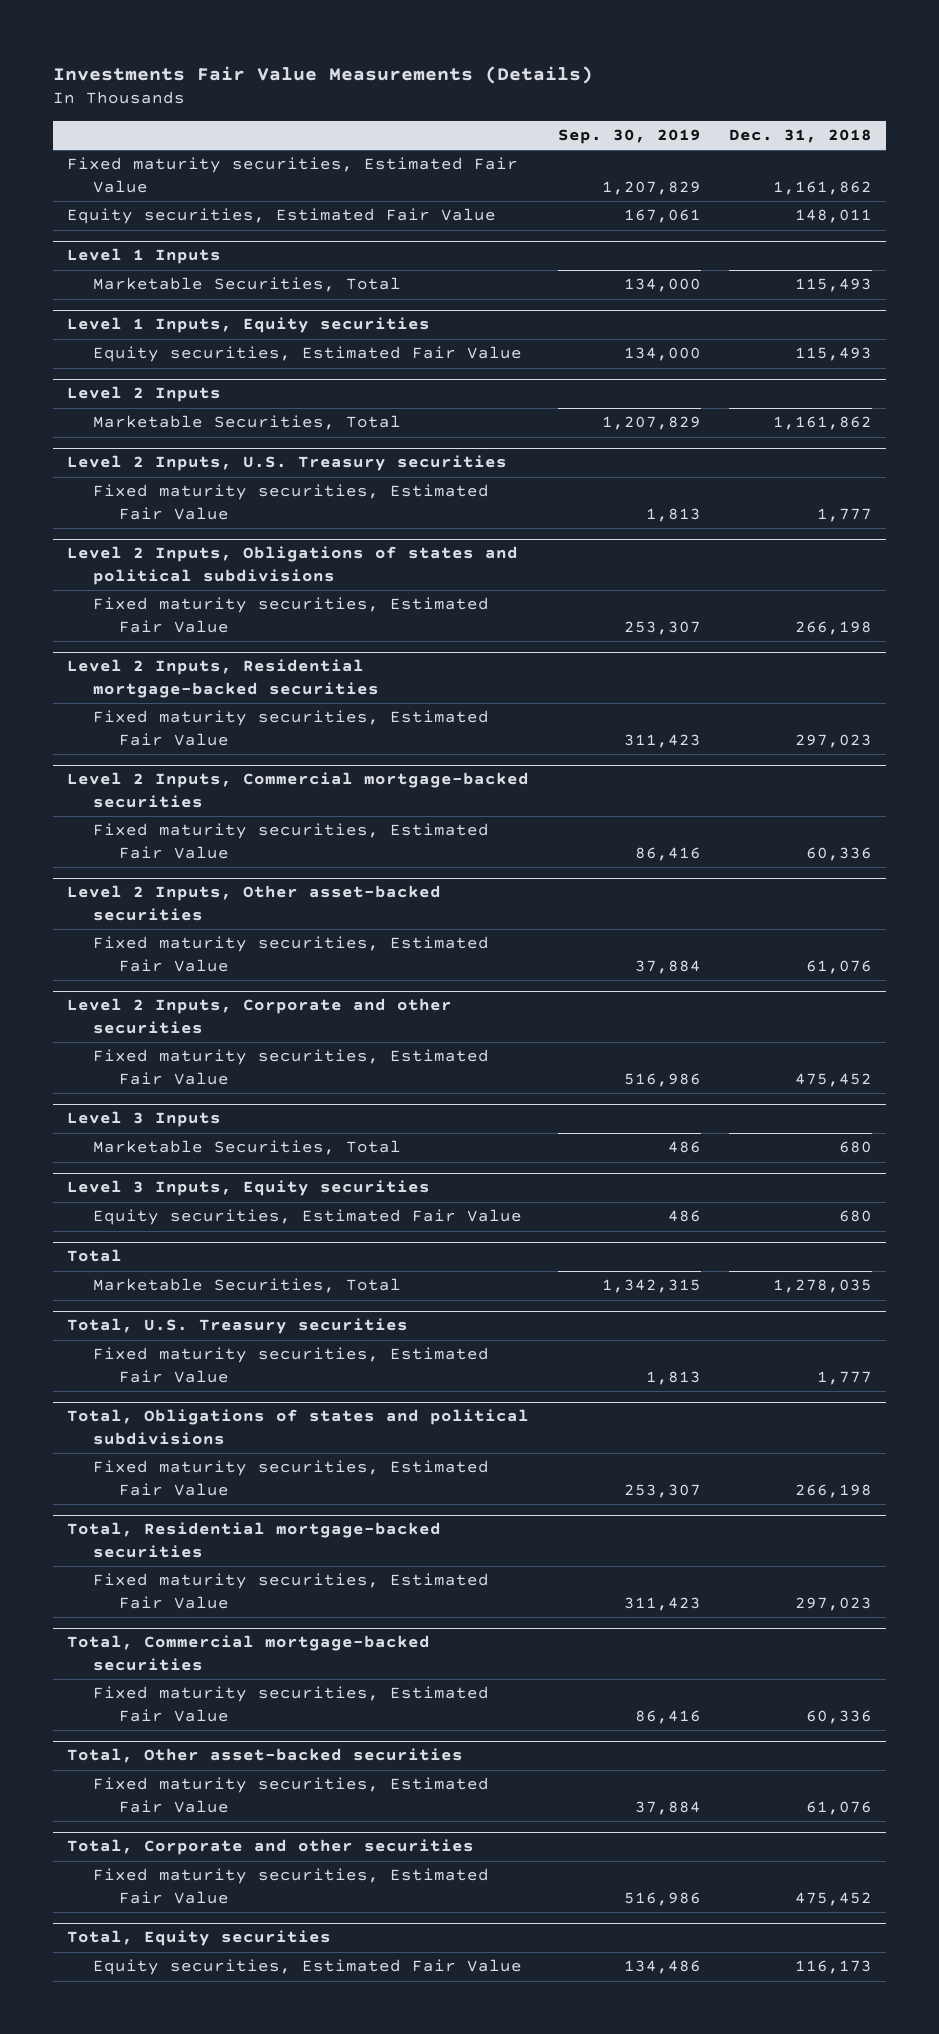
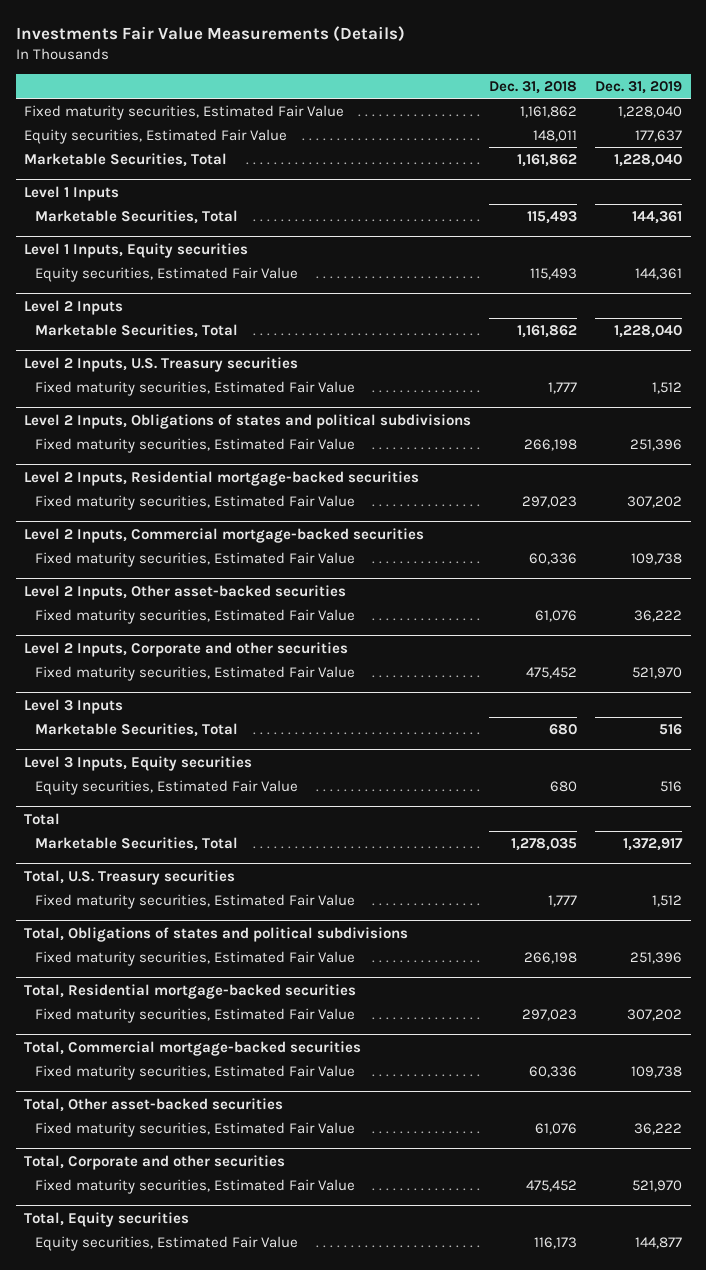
[557,128,701,144] Sep. 30, 2019 -> none
none -> [594,80,682,94] Dec. 31, 2019
none -> [24,152,228,167] Marketable Securities, Total

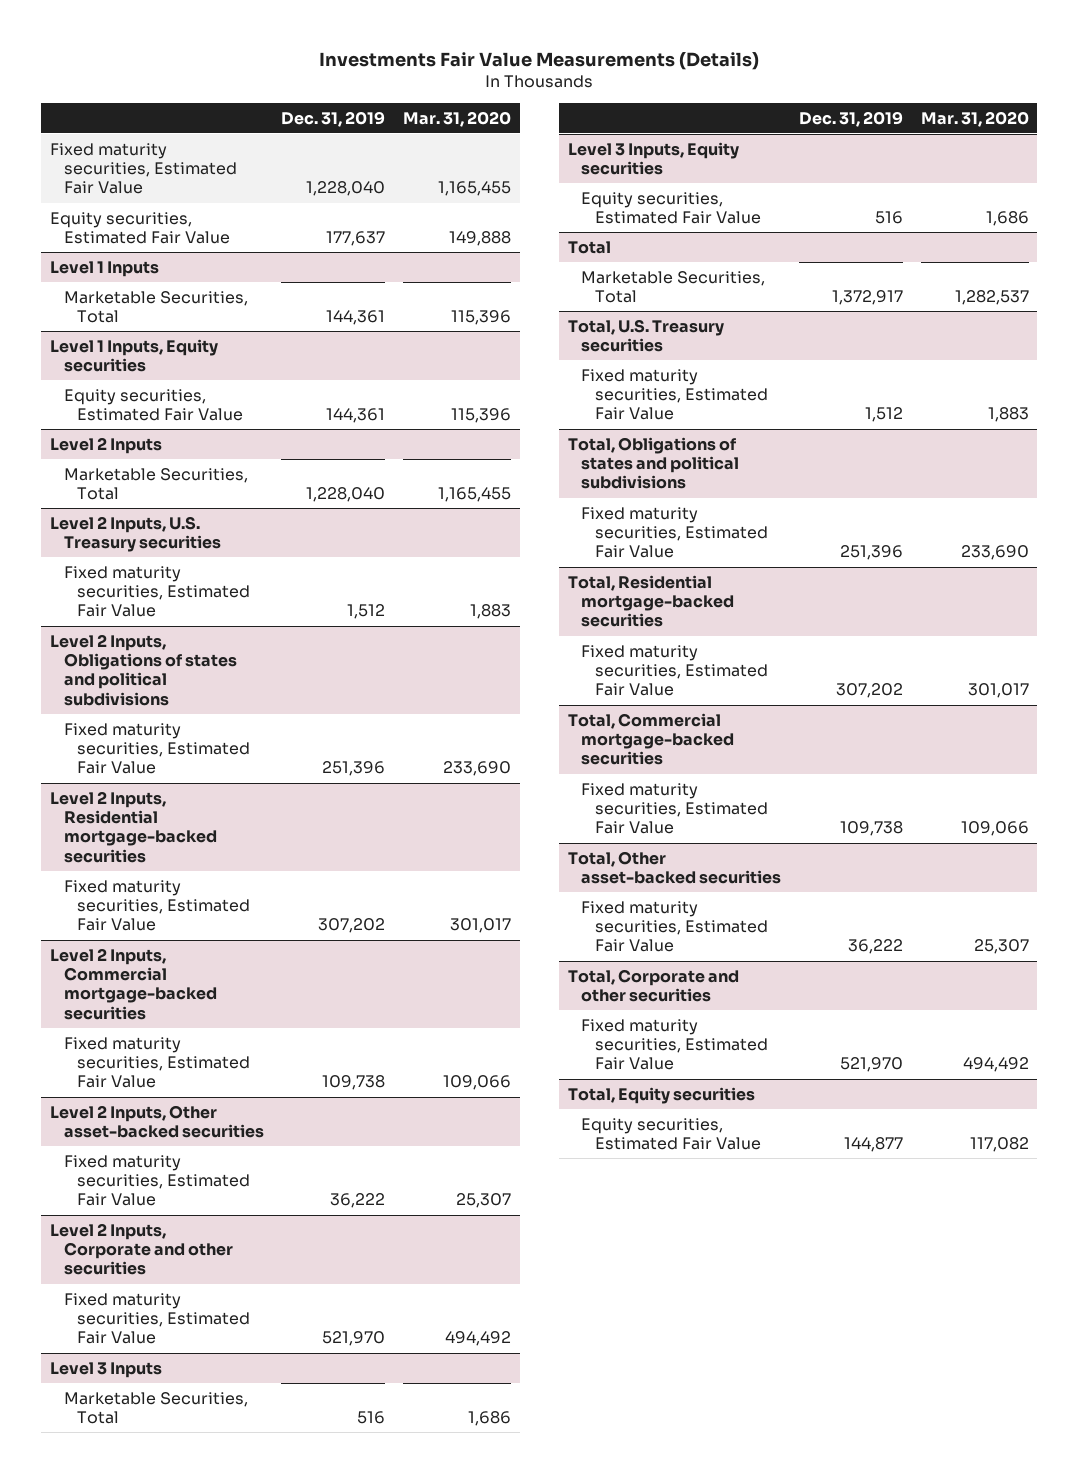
[489,80,578,94] Dec. 31, 2018 -> none
none -> [402,110,511,127] Mar. 31, 2020
[24,152,228,167] Marketable Securities, Total -> none

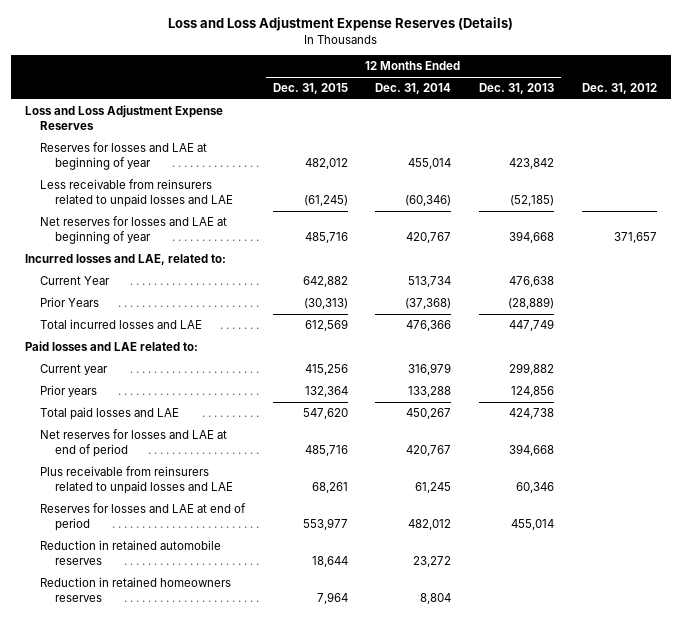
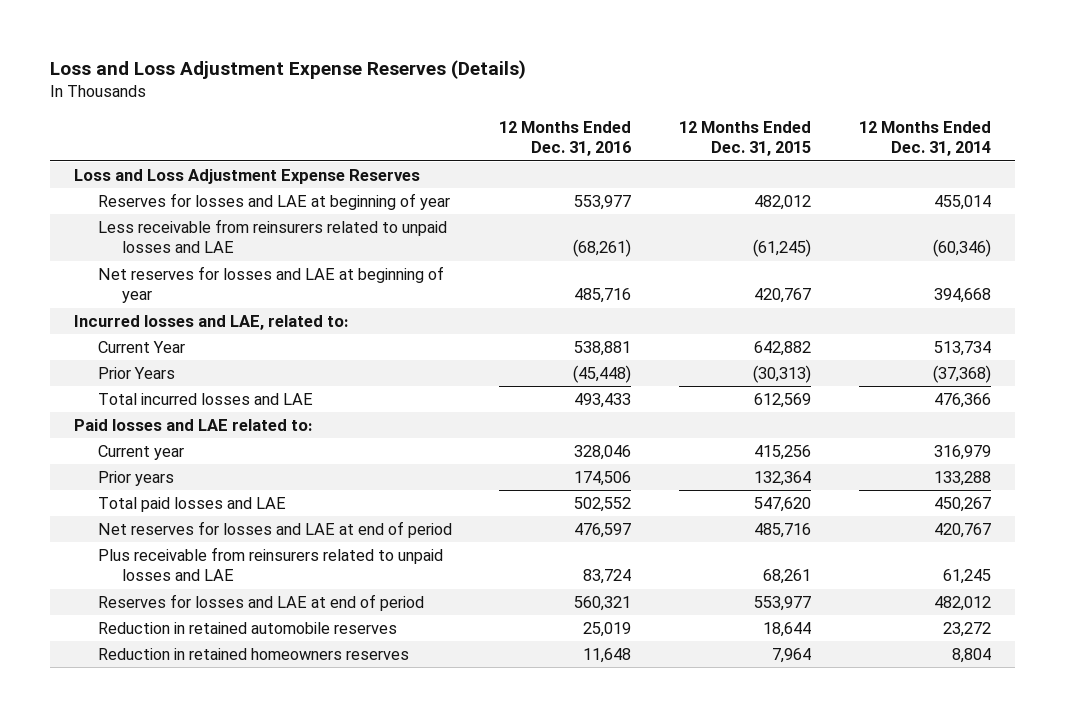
[479,83,555,95] Dec. 31, 2013 -> none
[582,83,658,95] Dec. 31, 2012 -> none
none -> [499,120,632,157] 12 Months Ended Dec. 31, 2016
[304,231,348,243] 485,716 -> [754,288,812,304] 420,767
[406,231,452,243] 420,767 -> [934,288,992,304] 394,668

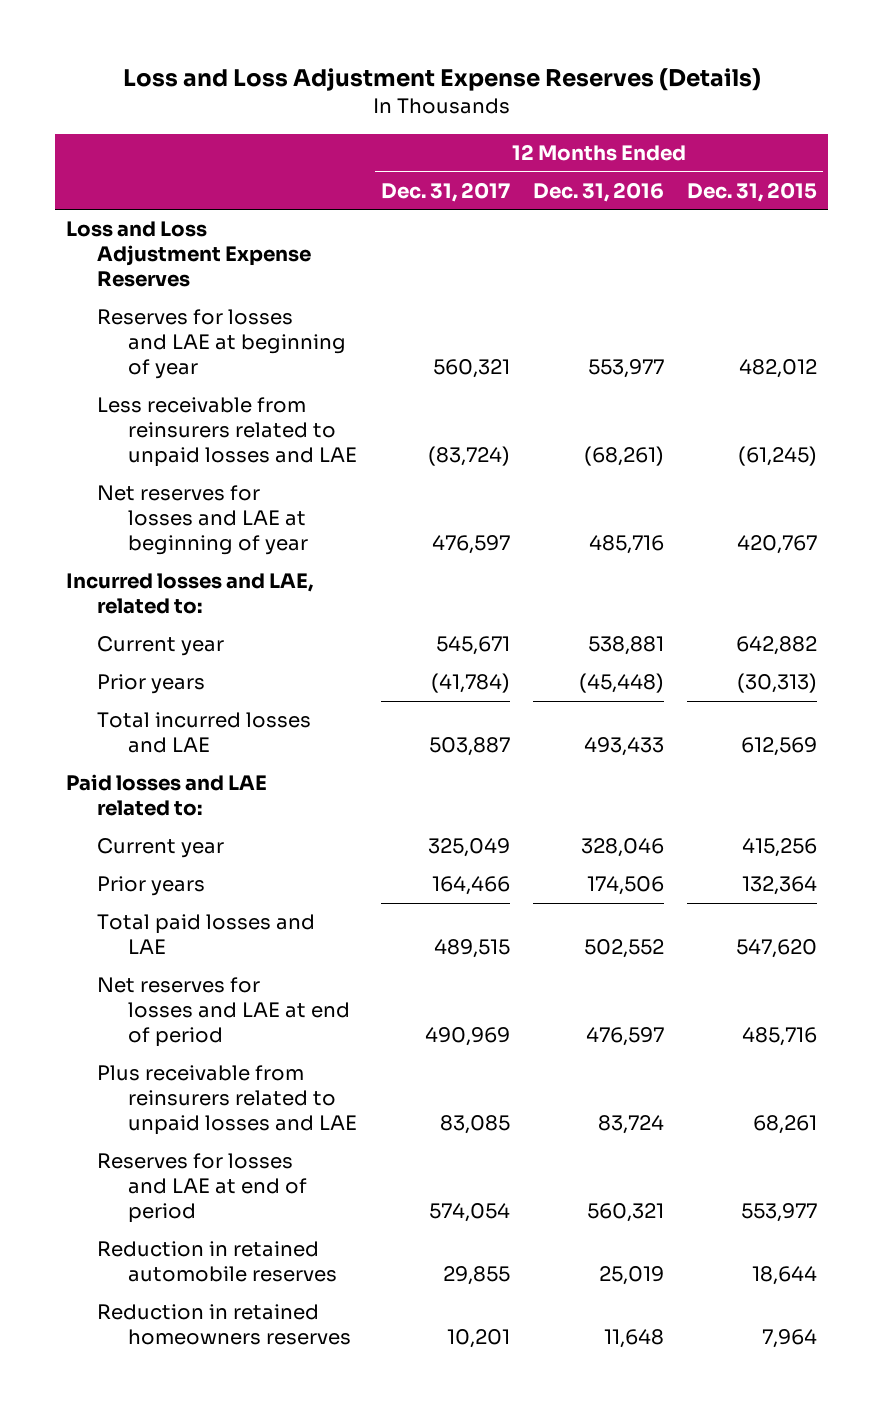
[859,120,992,157] 12 Months Ended Dec. 31, 2014 -> none
none -> [380,181,510,202] Dec. 31, 2017
[97,341,185,354] Current Year -> [97,636,225,657] Current year
[97,367,175,380] Prior Years -> [97,674,206,695] Prior years

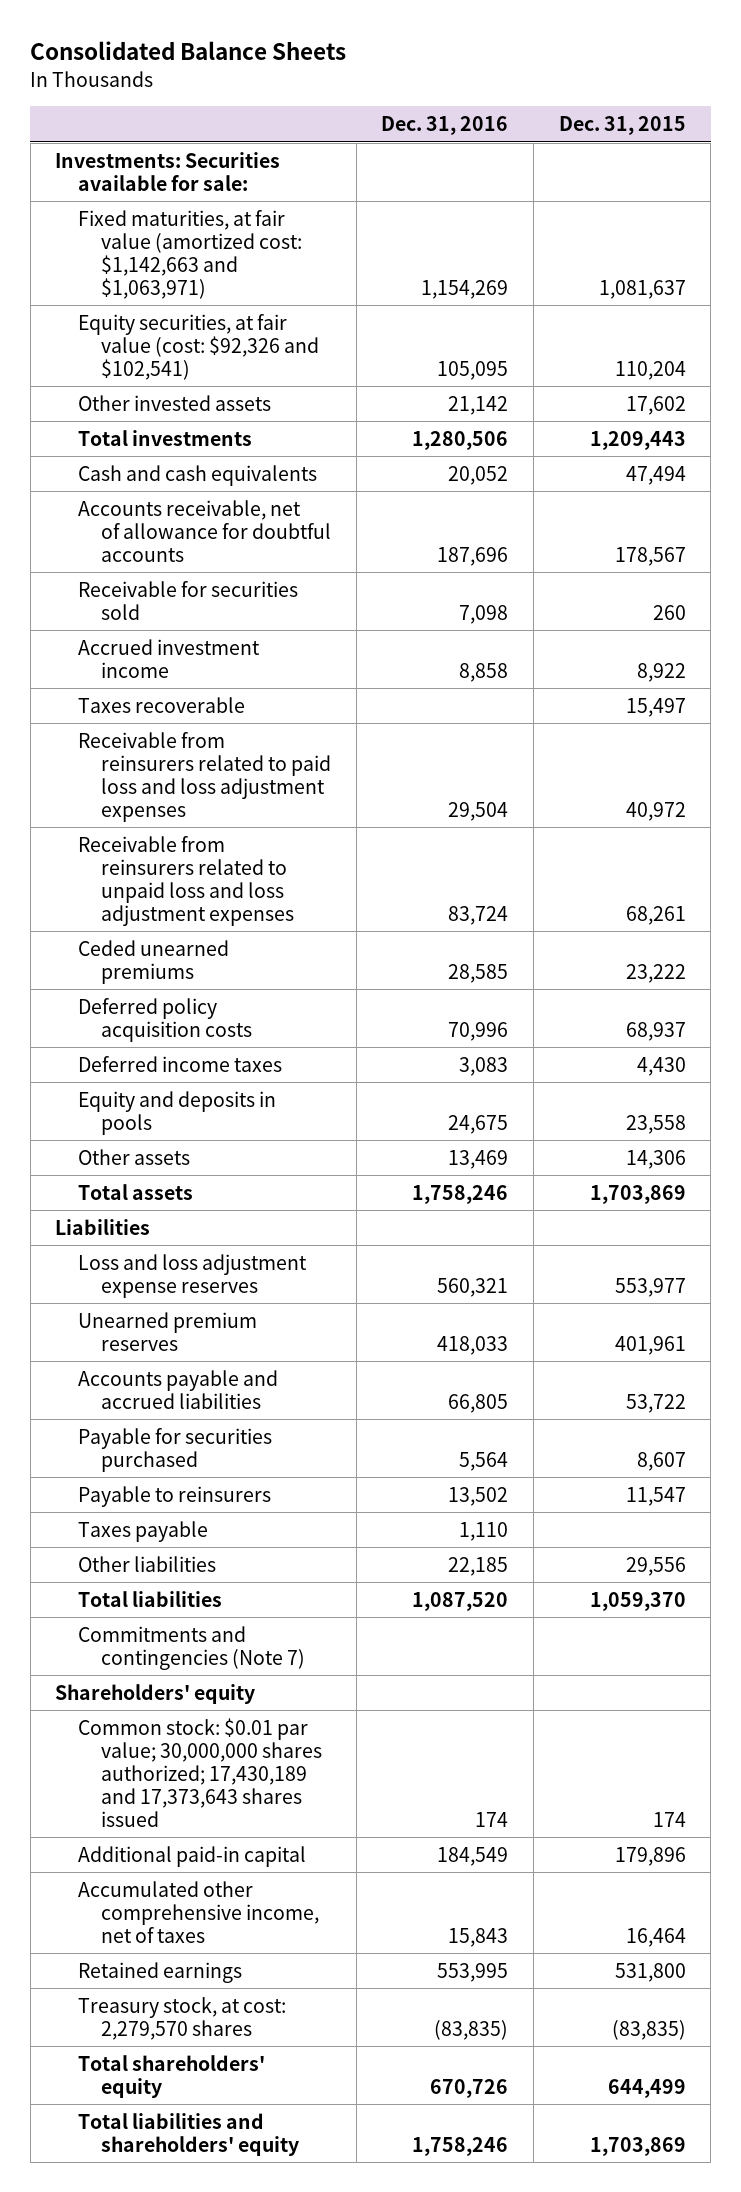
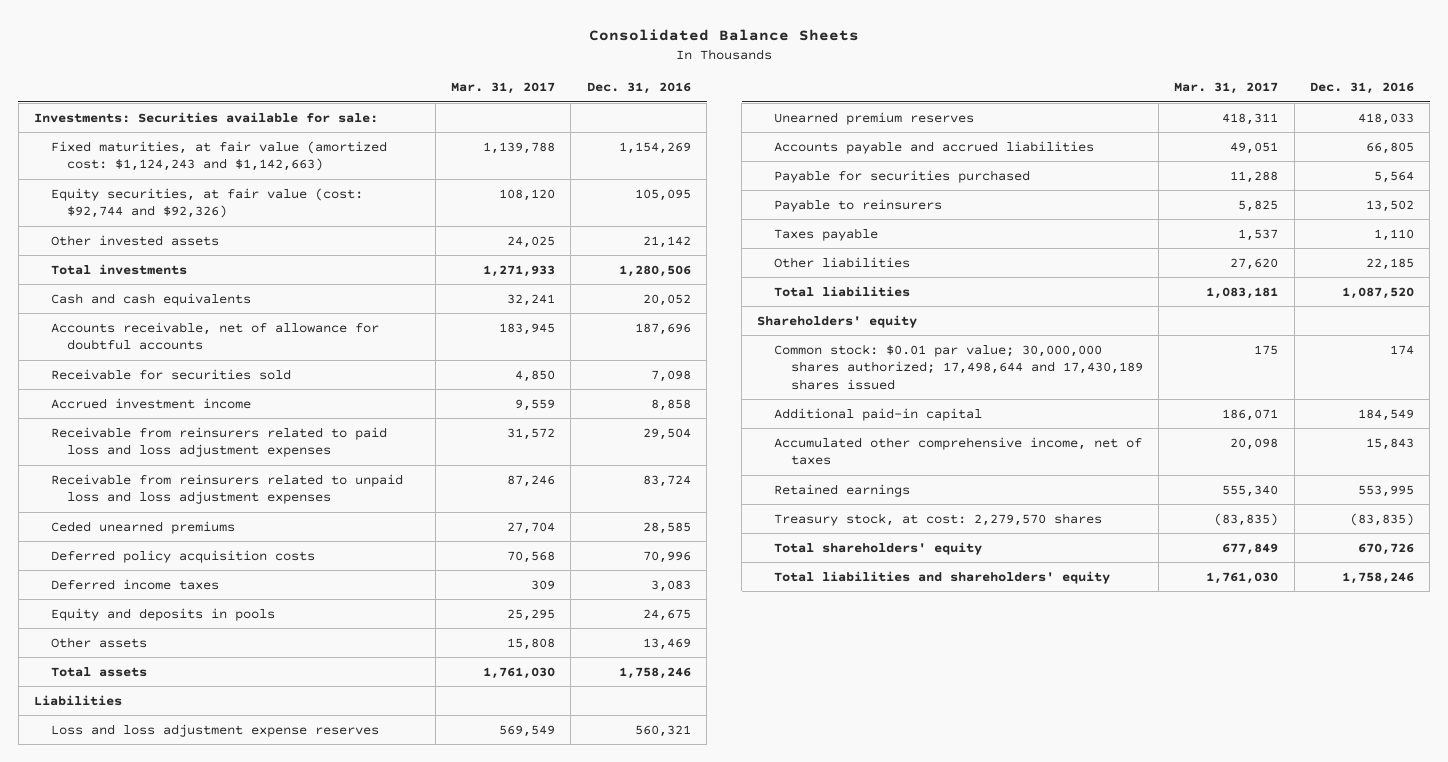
[558,116,686,136] Dec. 31, 2015 -> none
none -> [450,82,555,95] Mar. 31, 2017
[78,209,302,299] Fixed maturities, at fair value (amortized cost: $1,142,663 and $1,063,971) -> [50,140,387,172] Fixed maturities, at fair value (amortized cost: $1,124,243 and $1,142,663)
[78,313,319,380] Equity securities, at fair value (cost: $92,326 and $102,541) -> [50,187,363,219] Equity securities, at fair value (cost: $92,744 and $92,326)
[78,696,246,713] Taxes recoverable -> none
[78,1625,305,1670] Commitments and contingencies (Note 7) -> none
[78,1717,322,1827] Common stock: $0.01 par value; 30,000,000 shares authorized; 17,430,189 and 17,373,643 shares issued -> [774,343,1143,391] Common stock: $0.01 par value; 30,000,000 shares authorized; 17,498,644 and 17,430,189 shares issued

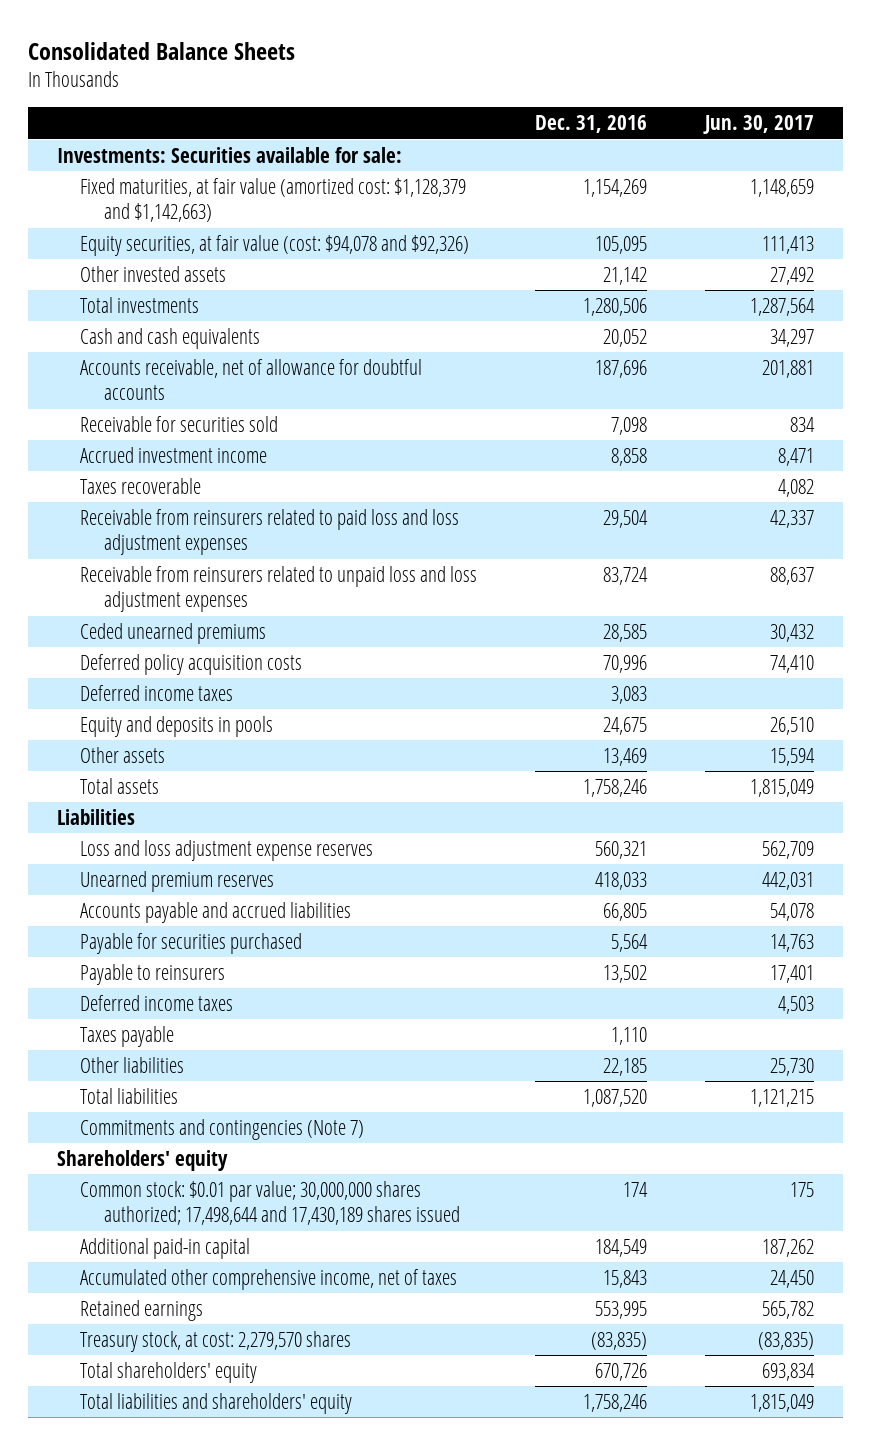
[450,82,555,95] Mar. 31, 2017 -> none
none -> [703,115,815,135] Jun. 30, 2017
[50,140,387,172] Fixed maturities, at fair value (amortized cost: $1,124,243 and $1,142,663) -> [80,177,467,223] Fixed maturities, at fair value (amortized cost: $1,128,379 and $1,142,663)
[50,187,363,219] Equity securities, at fair value (cost: $92,744 and $92,326) -> [80,234,470,256] Equity securities, at fair value (cost: $94,078 and $92,326)
none -> [80,477,202,494] Taxes recoverable
none -> [80,994,234,1011] Deferred income taxes
none -> [80,1118,365,1140] Commitments and contingencies (Note 7)

